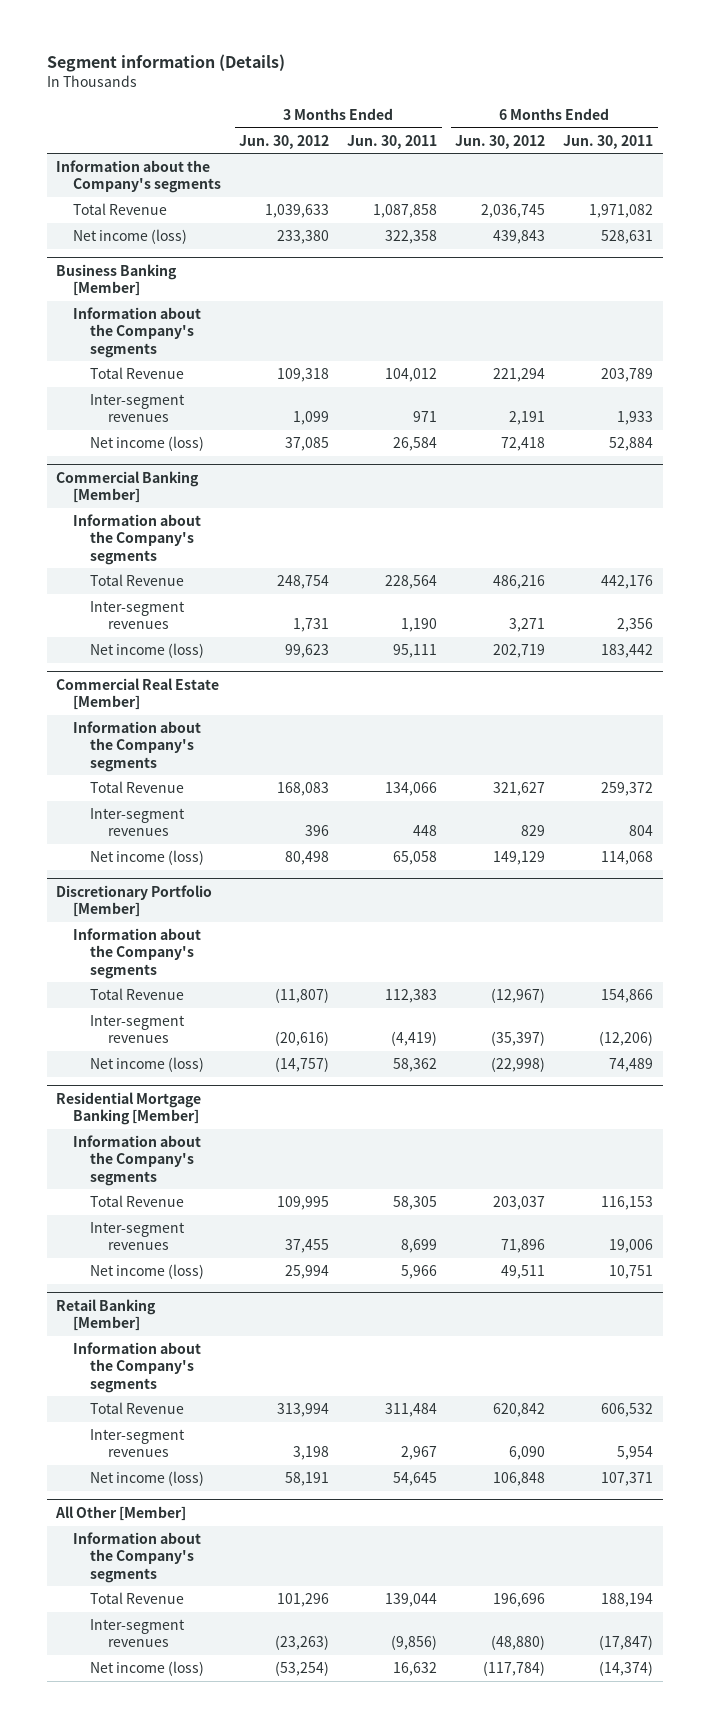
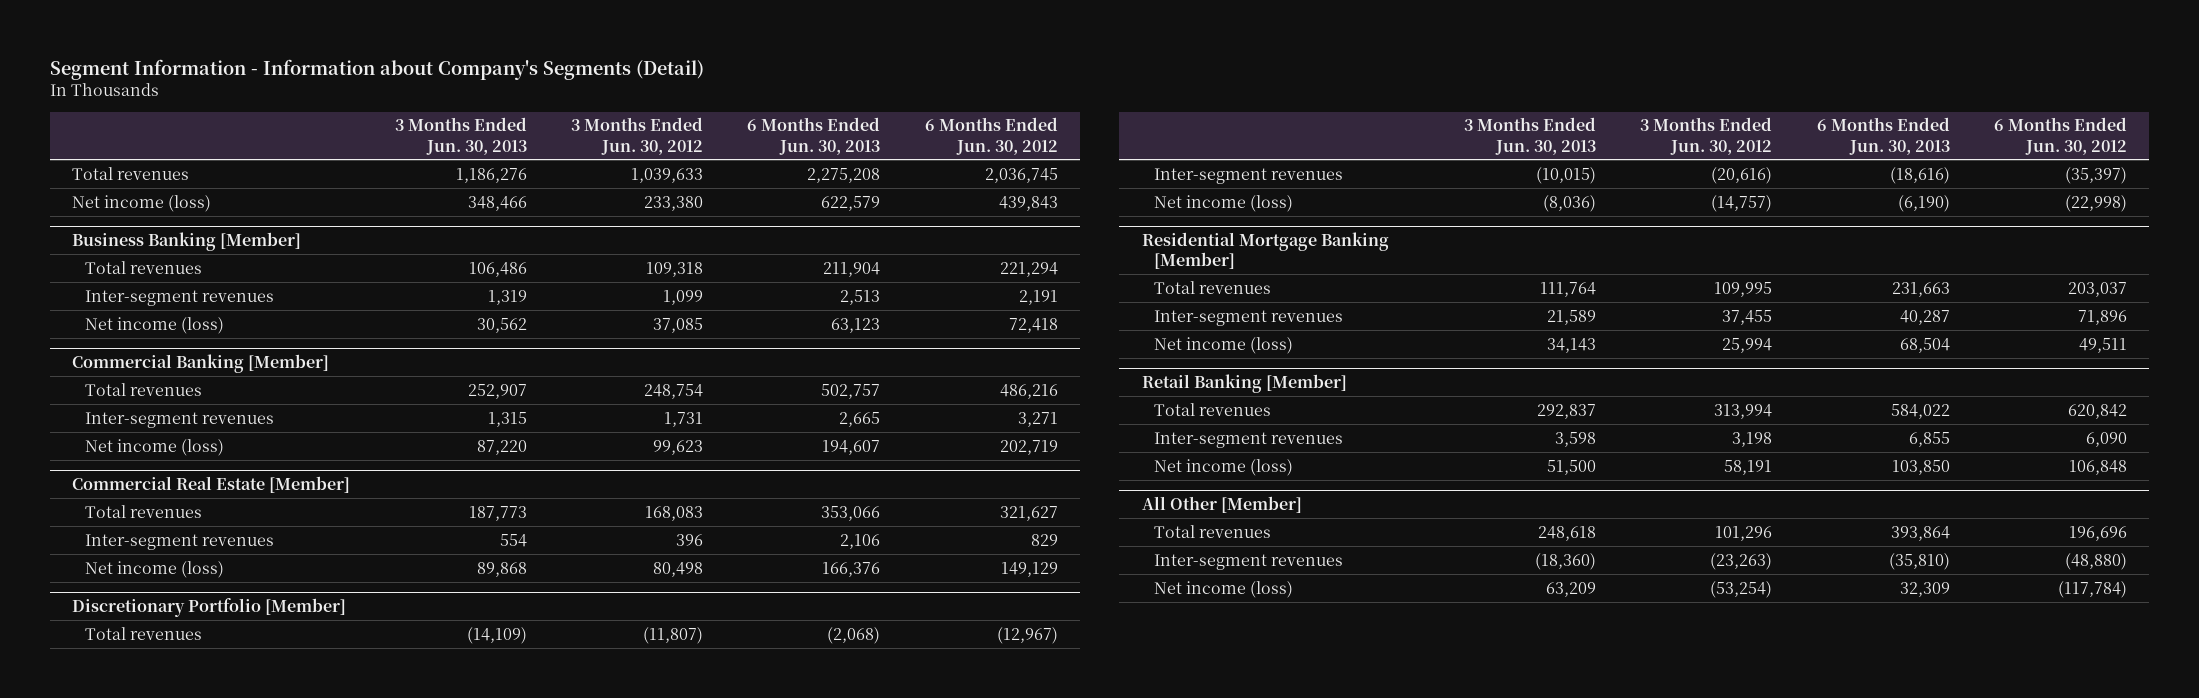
[46,54,285,73] Segment information (Details) -> [50,58,705,80] Segment Information - Information about Company's Segments (Detail)
[347,134,438,149] Jun. 30, 2011 -> none
[563,134,654,149] Jun. 30, 2011 -> none
none -> [394,117,527,155] 3 Months Ended Jun. 30, 2013
none -> [747,117,881,155] 6 Months Ended Jun. 30, 2013
[55,160,222,194] Information about the Company's segments -> none
[73,203,168,216] Total Revenue -> [72,166,190,180] Total revenues
[73,307,202,358] Information about the Company's segments -> none
[90,367,185,380] Total Revenue -> [84,260,202,274] Total revenues
[73,514,202,565] Information about the Company's segments -> none
[90,574,185,587] Total Revenue -> [84,382,202,396] Total revenues
[73,721,202,772] Information about the Company's segments -> none
[90,781,185,794] Total Revenue -> [84,504,202,518] Total revenues
[73,928,202,979] Information about the Company's segments -> none
[90,988,185,1001] Total Revenue -> [84,626,202,640] Total revenues
[73,1135,202,1186] Information about the Company's segments -> none
[90,1195,185,1208] Total Revenue -> [1154,280,1272,294] Total revenues
[73,1342,202,1393] Information about the Company's segments -> none
[90,1402,185,1415] Total Revenue -> [1154,402,1272,416] Total revenues
[73,1532,202,1583] Information about the Company's segments -> none
[90,1592,185,1605] Total Revenue -> [1154,524,1272,538] Total revenues

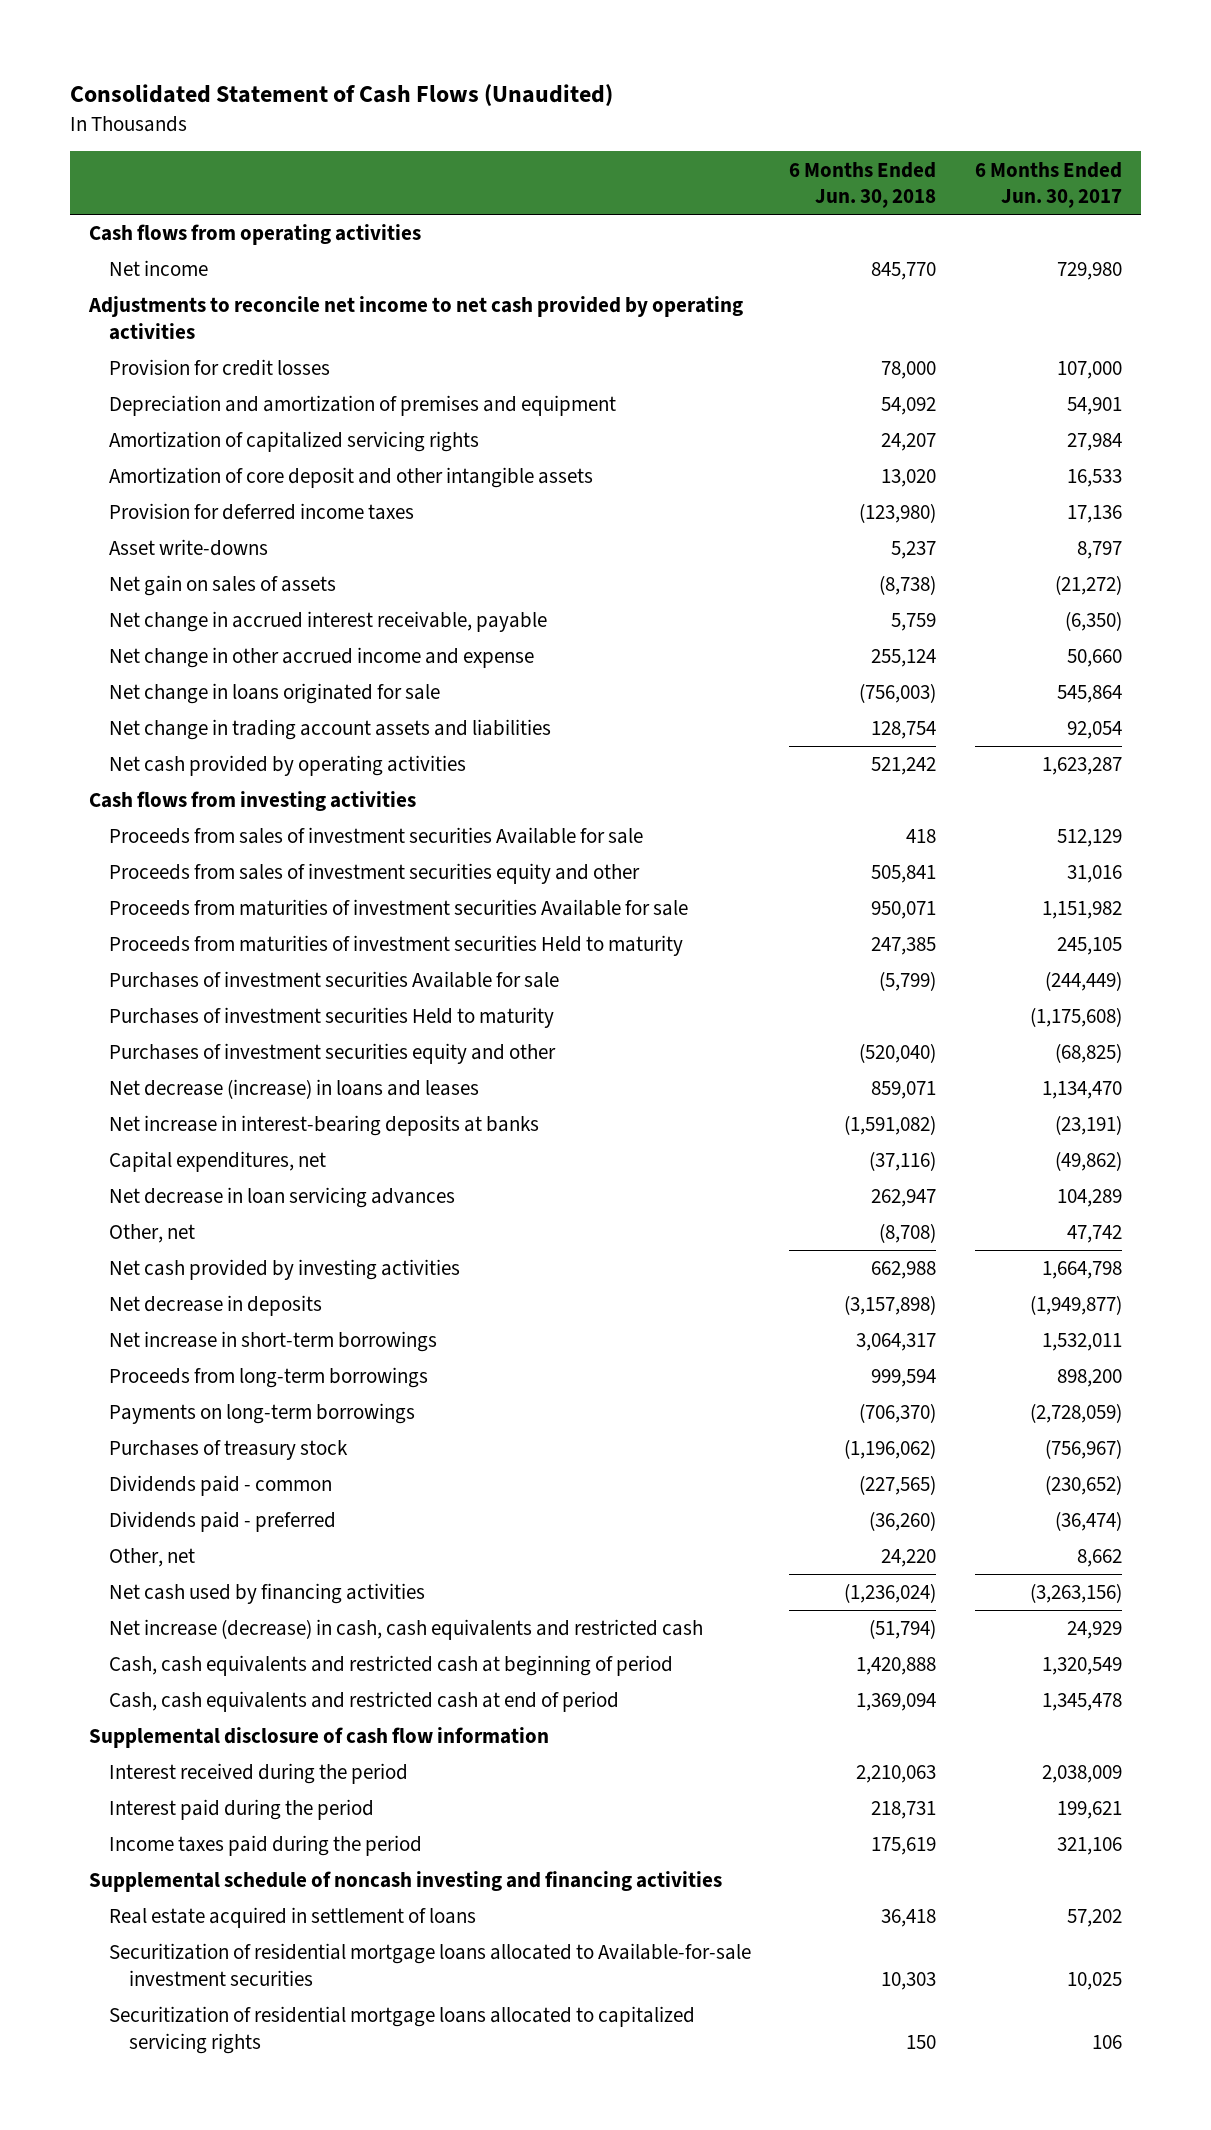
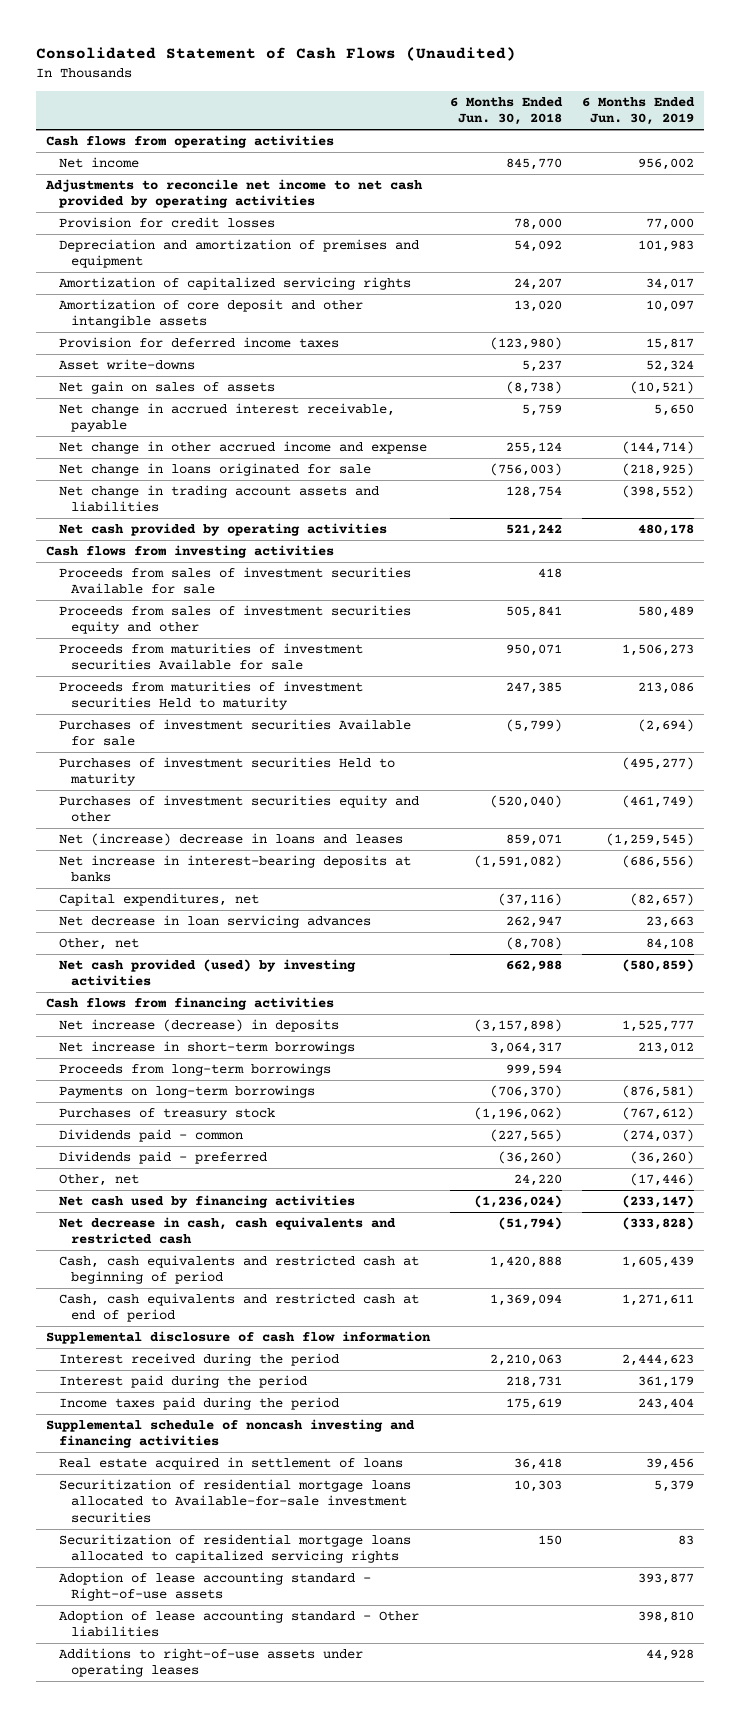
[974,161,1122,209] 6 Months Ended Jun. 30, 2017 -> none
none -> [582,97,696,126] 6 Months Ended Jun. 30, 2019
[109,1079,480,1100] Net decrease (increase) in loans and leases -> [58,833,403,847] Net (increase) decrease in loans and leases
[109,1259,461,1281] Net cash provided by investing activities -> [58,959,356,987] Net cash provided (used) by investing activities
none -> [46,997,335,1011] Cash flows from financing activities
[109,1295,323,1317] Net decrease in deposits -> [58,1019,339,1033] Net increase (decrease) in deposits
[109,1619,704,1641] Net increase (decrease) in cash, cash equivalents and restricted cash -> [58,1217,396,1245] Net decrease in cash, cash equivalents and restricted cash
none -> [58,1572,371,1602] Adoption of lease accounting standard - Right-of-use assets
none -> [58,1610,419,1638] Adoption of lease accounting standard - Other liabilities
none -> [58,1648,363,1678] Additions to right-of-use assets under operating leases

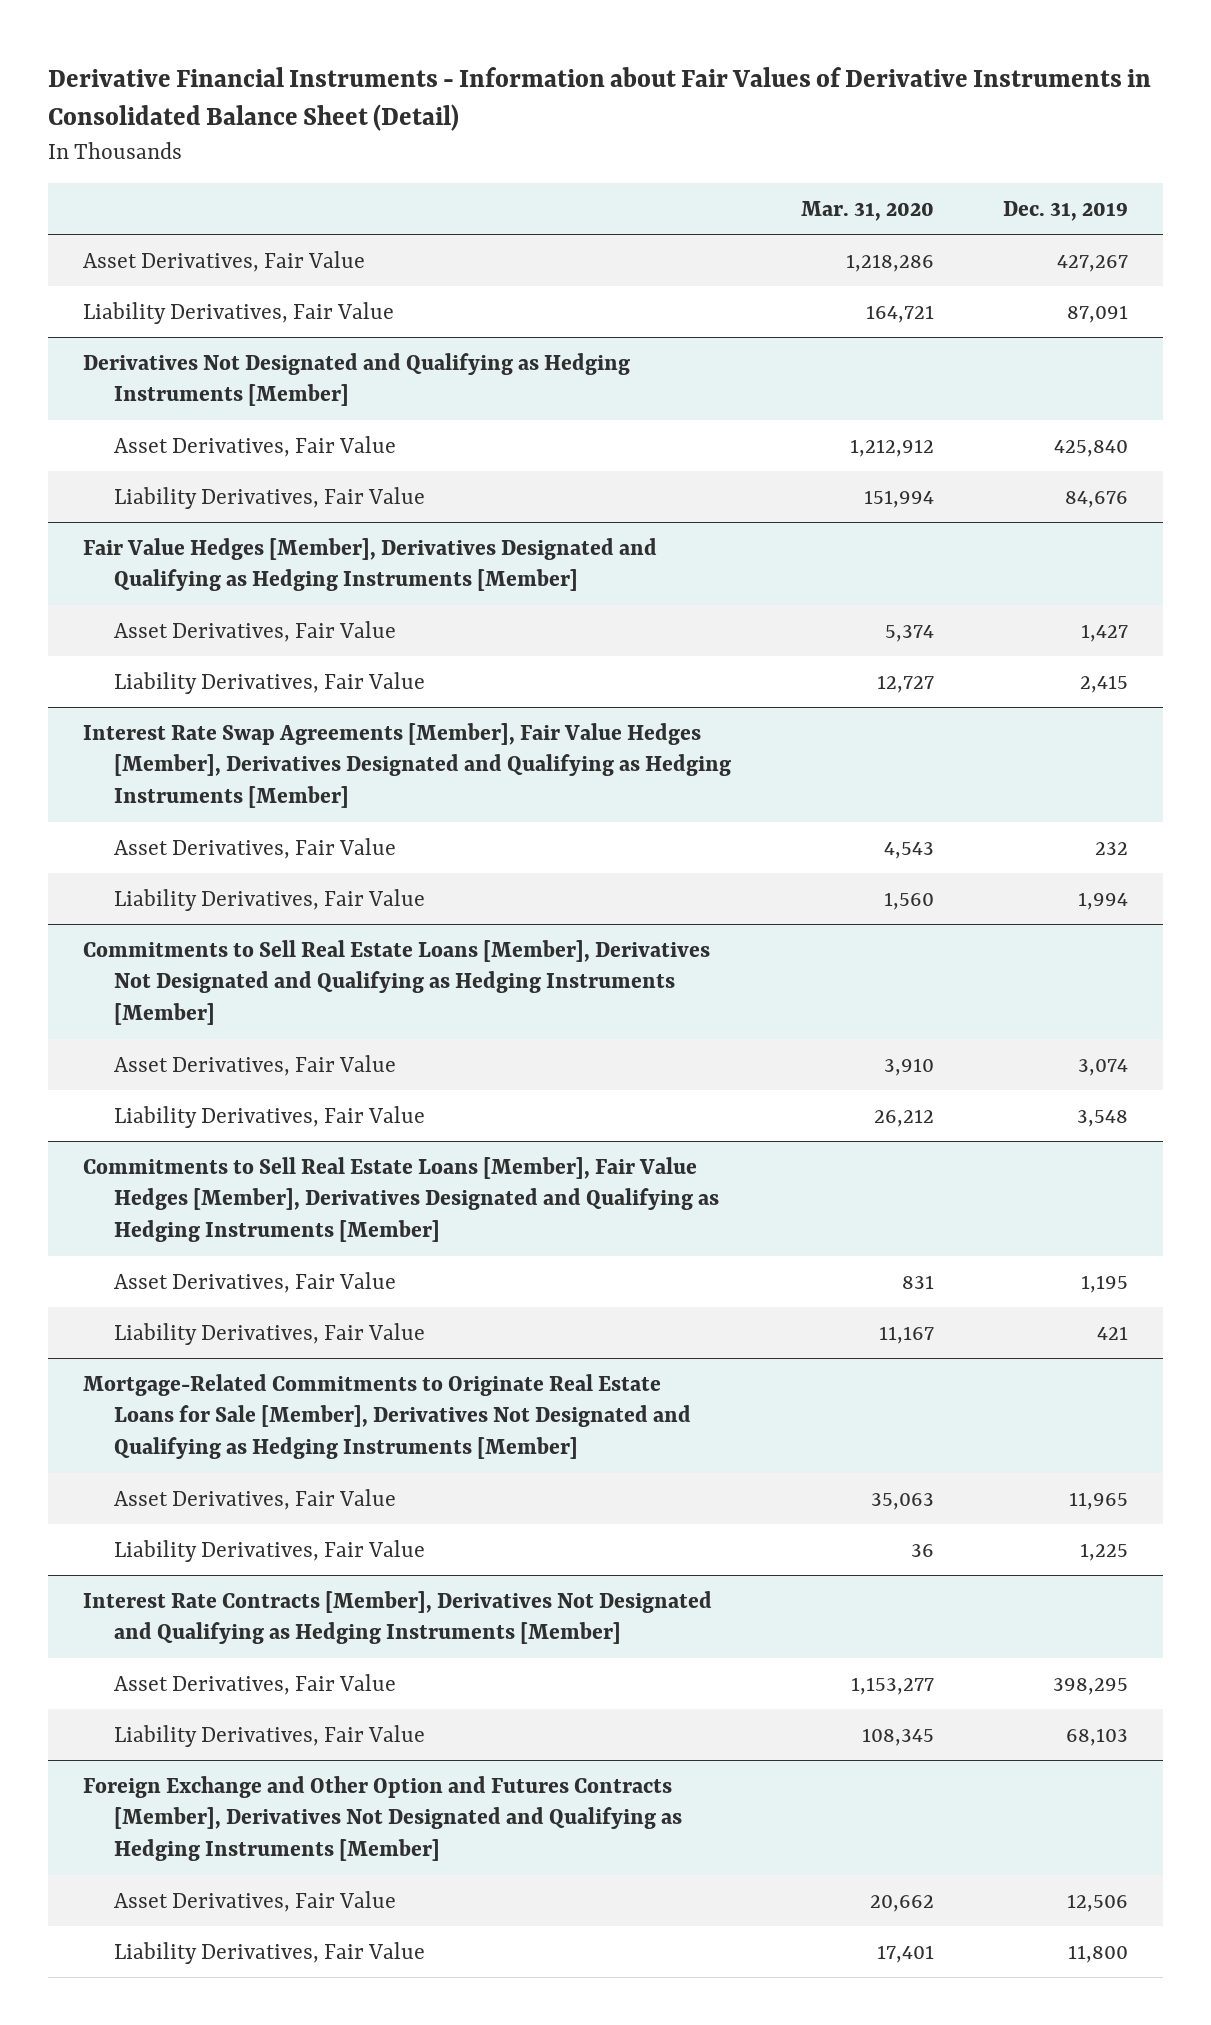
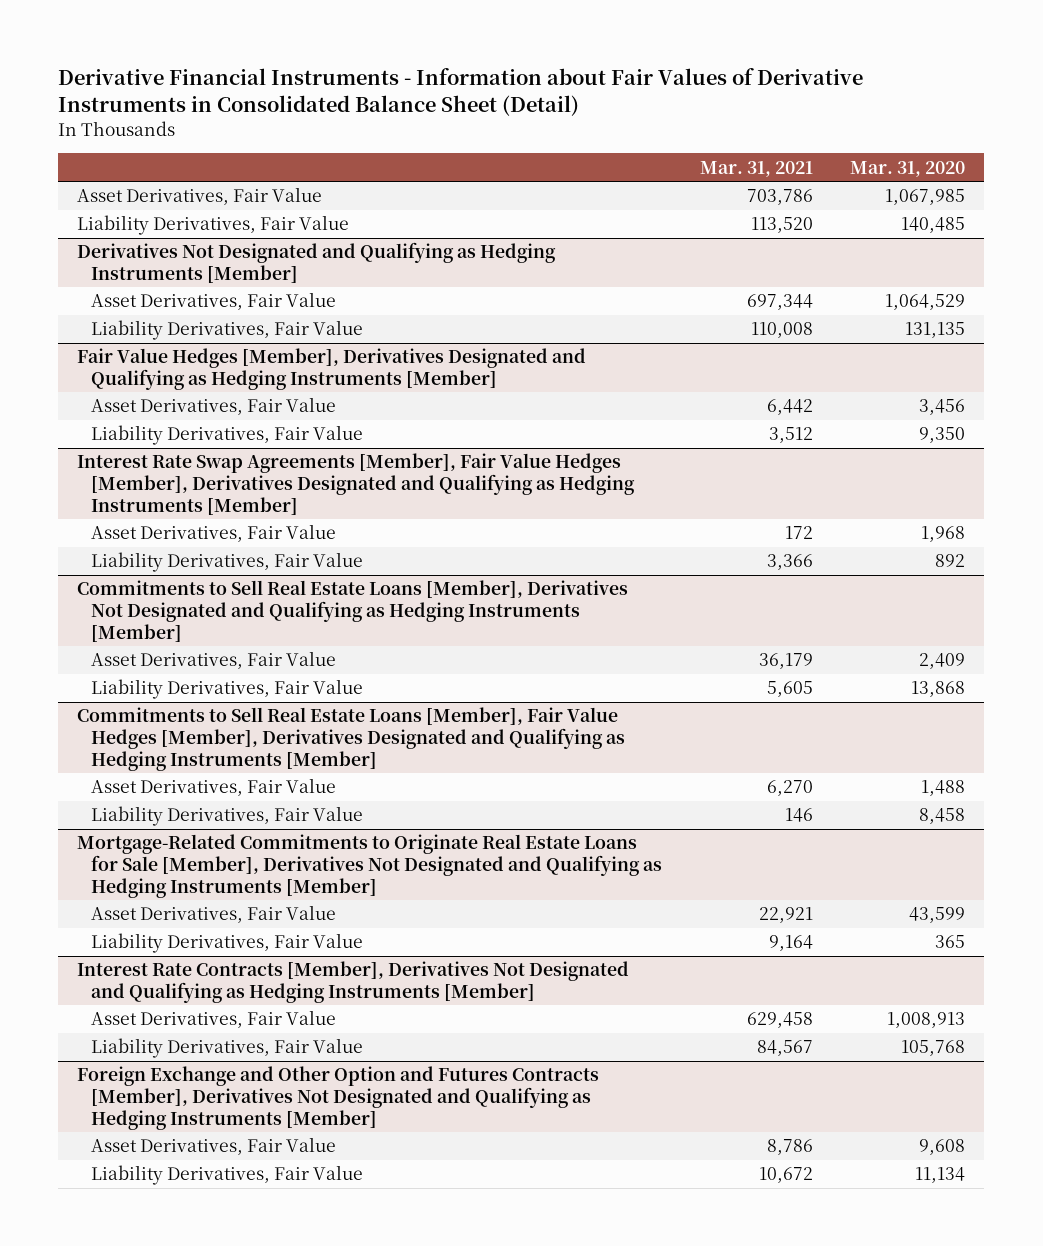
[1003,201,1129,222] Dec. 31, 2019 -> none
none -> [699,160,813,177] Mar. 31, 2021
[845,253,934,272] 1,218,286 -> [885,189,966,206] 1,067,985
[865,304,934,323] 164,721 -> [901,217,966,234] 140,485
[849,438,934,457] 1,212,912 -> [885,294,966,311] 1,064,529
[863,489,934,508] 151,994 -> [905,322,966,339] 131,135
[884,624,934,642] 5,374 -> [919,399,966,416] 3,456
[876,674,934,693] 12,727 -> [919,427,966,444] 9,350
[883,841,934,859] 4,543 -> [921,526,966,543] 1,968
[883,891,934,910] 1,560 -> [935,554,966,568] 892
[883,1057,934,1076] 3,910 -> [919,653,966,670] 2,409
[873,1108,934,1127] 26,212 -> [911,681,966,698] 13,868
[901,1274,934,1289] 831 -> [921,780,966,797] 1,488
[878,1325,934,1344] 11,167 -> [919,808,966,825] 8,458
[870,1492,934,1510] 35,063 -> [909,907,966,924] 43,599
[910,1543,934,1557] 36 -> [935,935,966,949] 365
[850,1676,934,1695] 1,153,277 -> [887,1012,966,1029] 1,008,913
[861,1727,934,1746] 108,345 -> [901,1040,966,1057] 105,768
[869,1894,934,1912] 20,662 -> [919,1139,966,1156] 9,608
[876,1944,934,1963] 17,401 -> [915,1167,966,1184] 11,134

